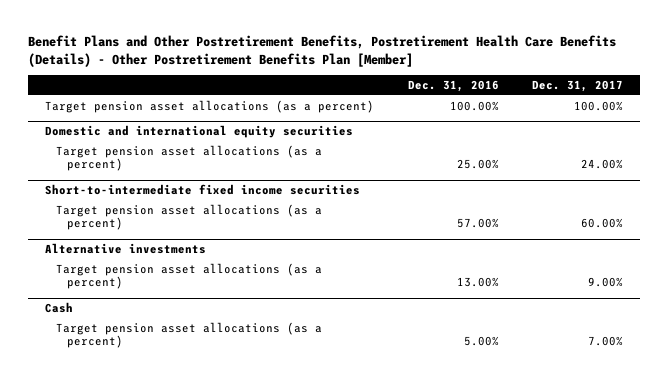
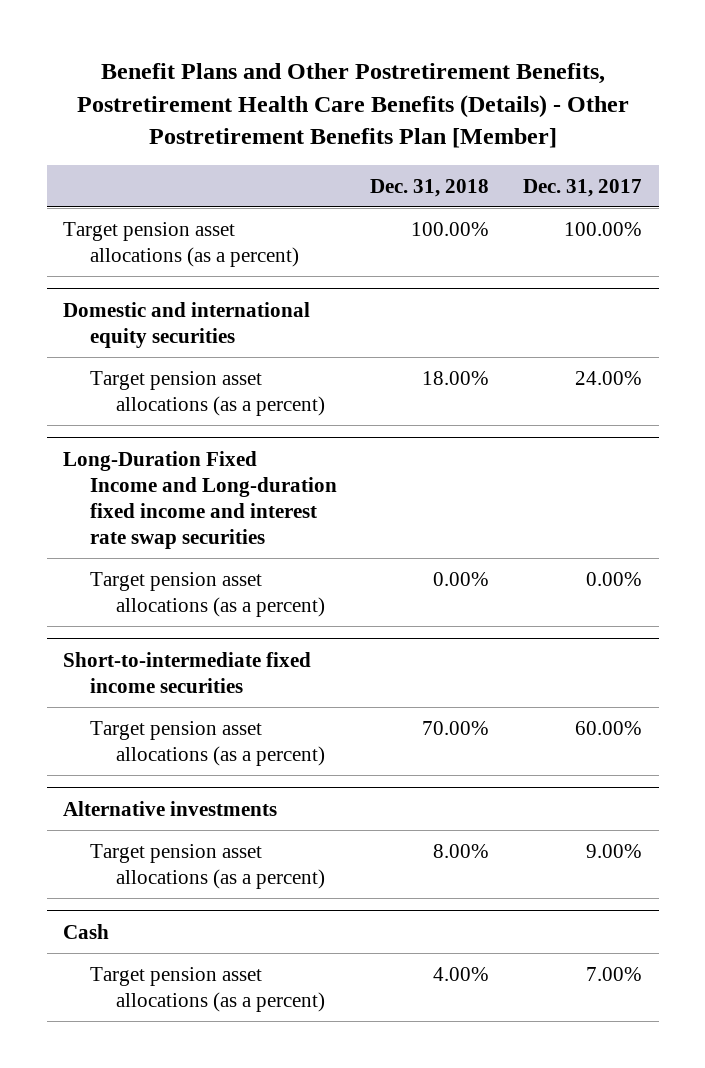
[407,79,499,92] Dec. 31, 2016 -> none
none -> [370,178,490,197] Dec. 31, 2018
none -> [63,450,337,549] Long-Duration Fixed Income and Long-duration fixed income and interest rate swap securities
none -> [89,571,326,617] Target pension asset allocations (as a percent)

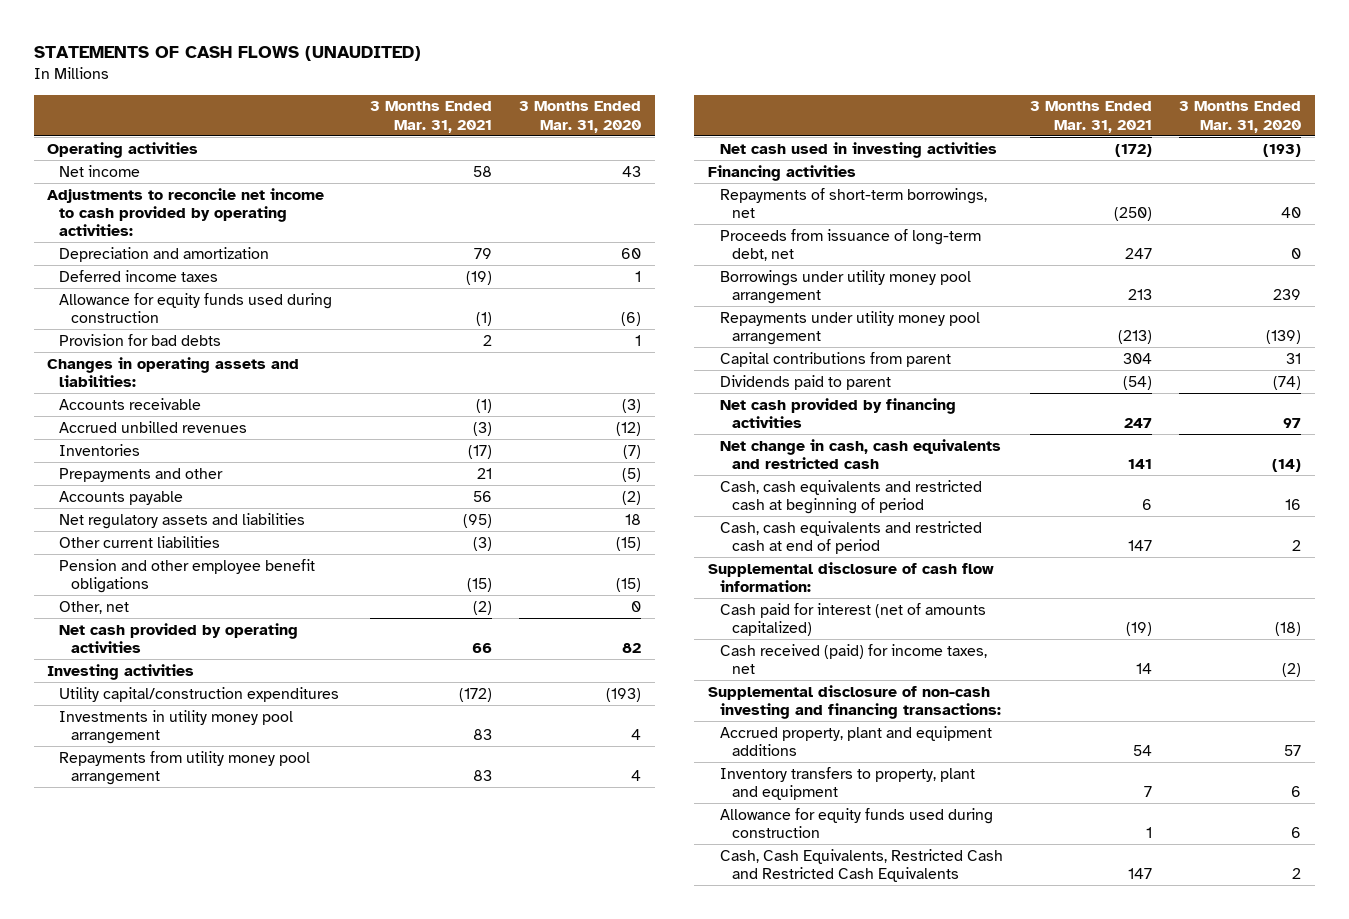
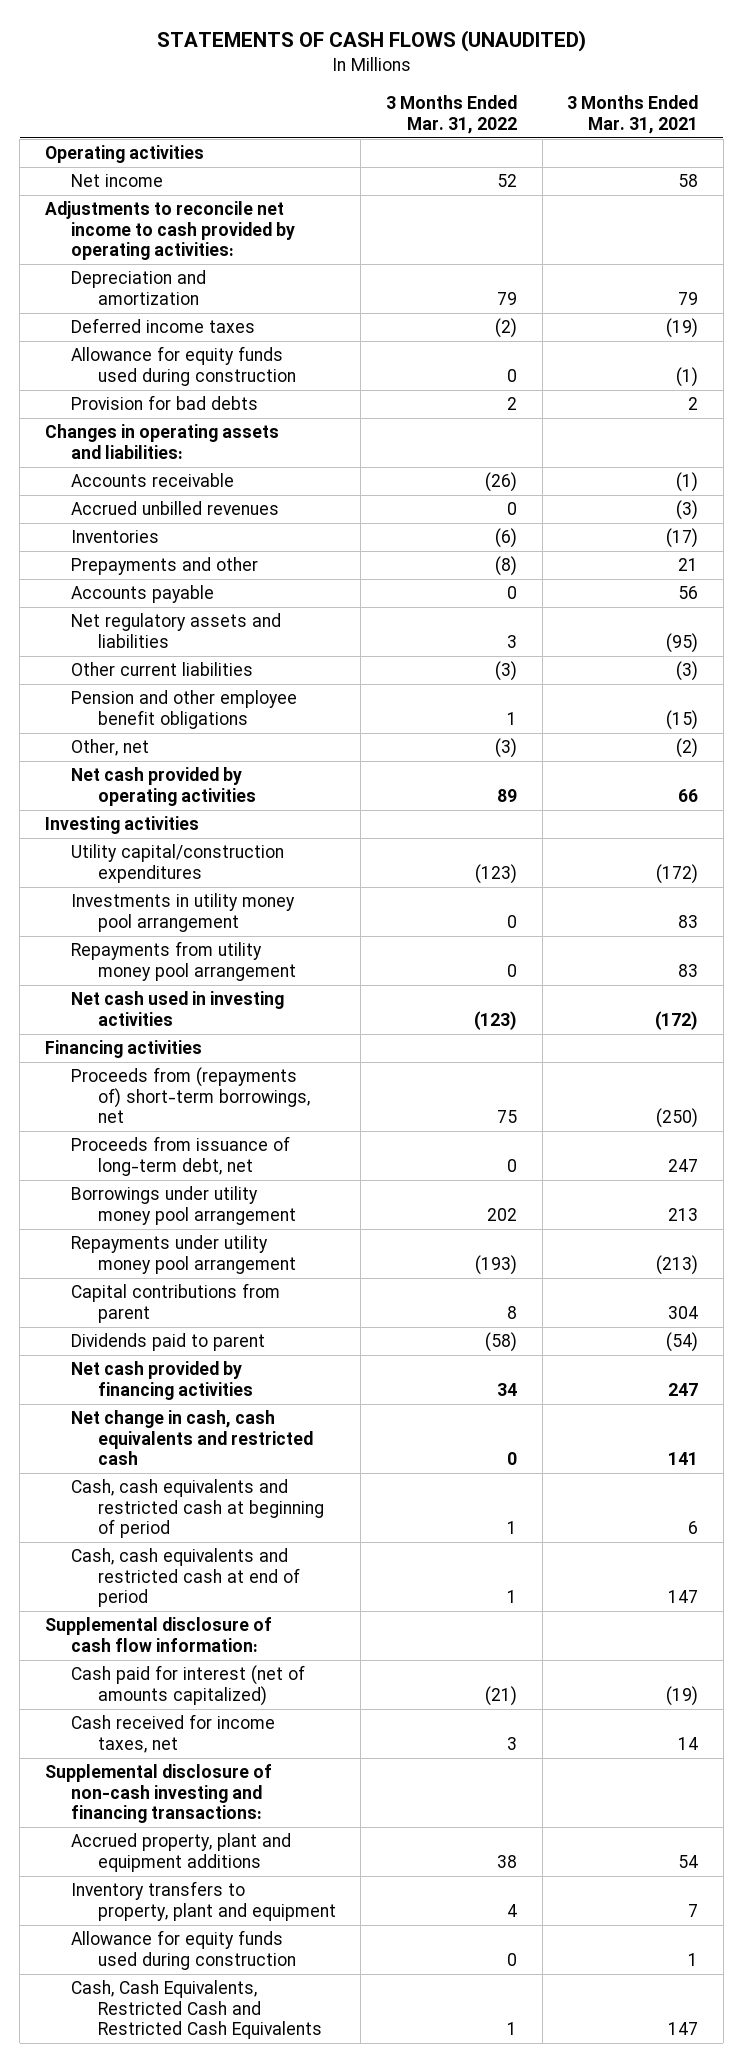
[519,101,642,133] 3 Months Ended Mar. 31, 2020 -> none
none -> [386,95,518,134] 3 Months Ended Mar. 31, 2022
[719,187,987,218] Repayments of short-term borrowings, net -> [71,1067,310,1124] Proceeds from (repayments of) short-term borrowings, net
[719,643,987,674] Cash received (paid) for income taxes, net -> [71,1714,276,1753] Cash received for income taxes, net

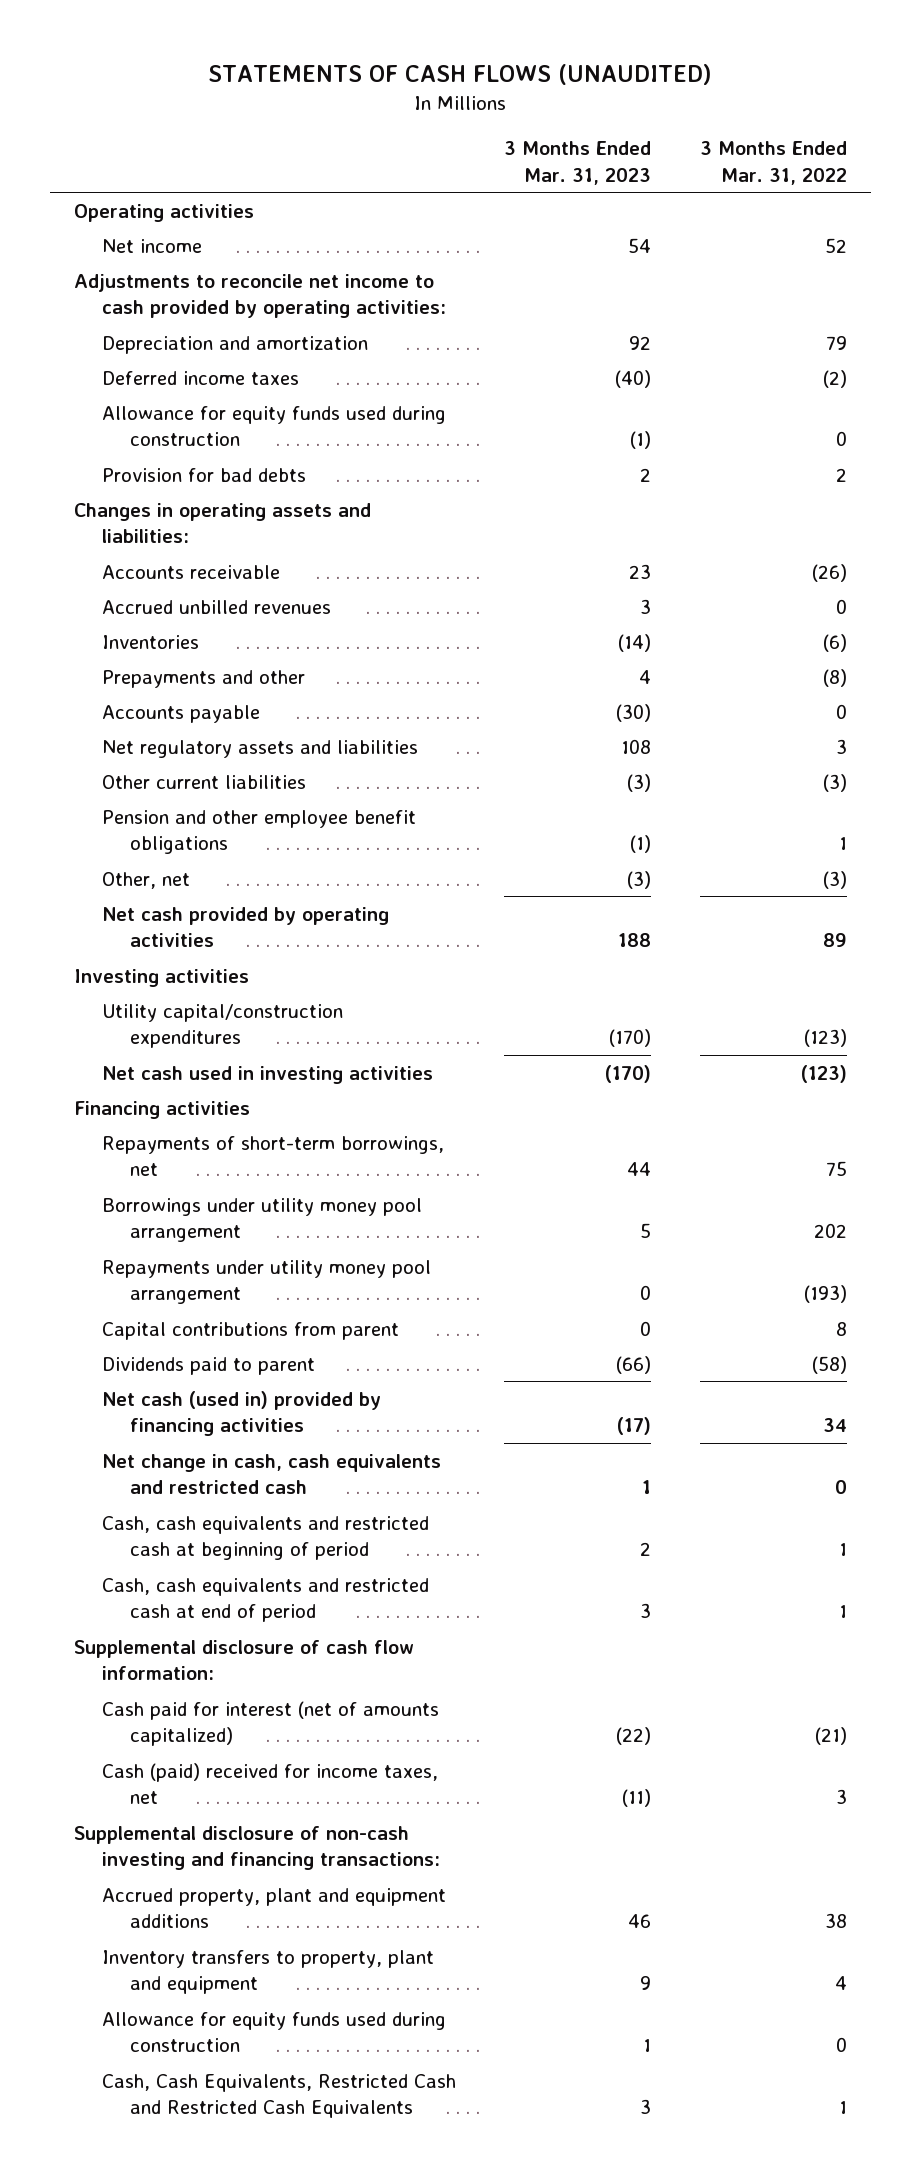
[567,95,699,134] 3 Months Ended Mar. 31, 2021 -> none
none -> [504,141,652,185] 3 Months Ended Mar. 31, 2023
[71,893,296,932] Investments in utility money pool arrangement -> none
[71,941,296,981] Repayments from utility money pool arrangement -> none
[71,1136,291,1176] Proceeds from issuance of long-term debt, net -> none
[71,1067,310,1124] Proceeds from (repayments of) short-term borrowings, net -> [102,1135,445,1177] Repayments of short-term borrowings, net
[71,1361,253,1400] Net cash provided by financing activities -> [102,1390,382,1437] Net cash (used in) provided by financing activities
[71,1714,276,1753] Cash received for income taxes, net -> [102,1762,439,1805] Cash (paid) received for income taxes, net

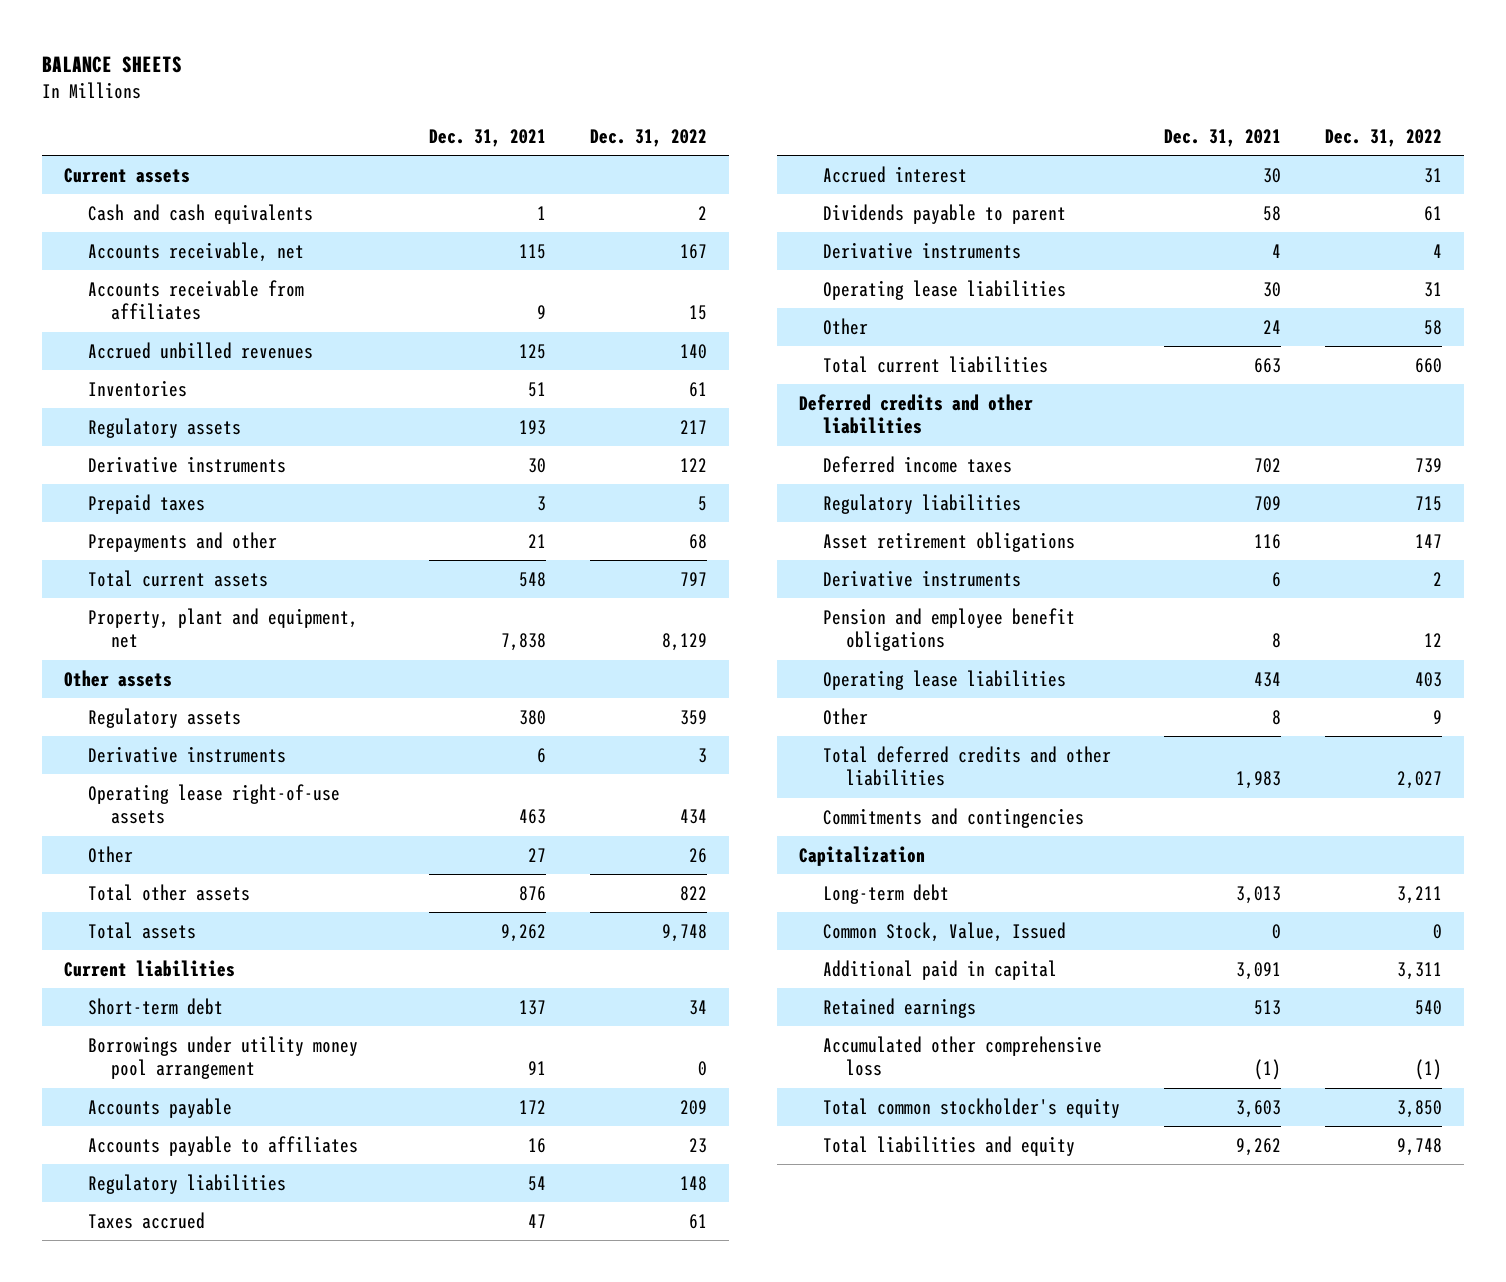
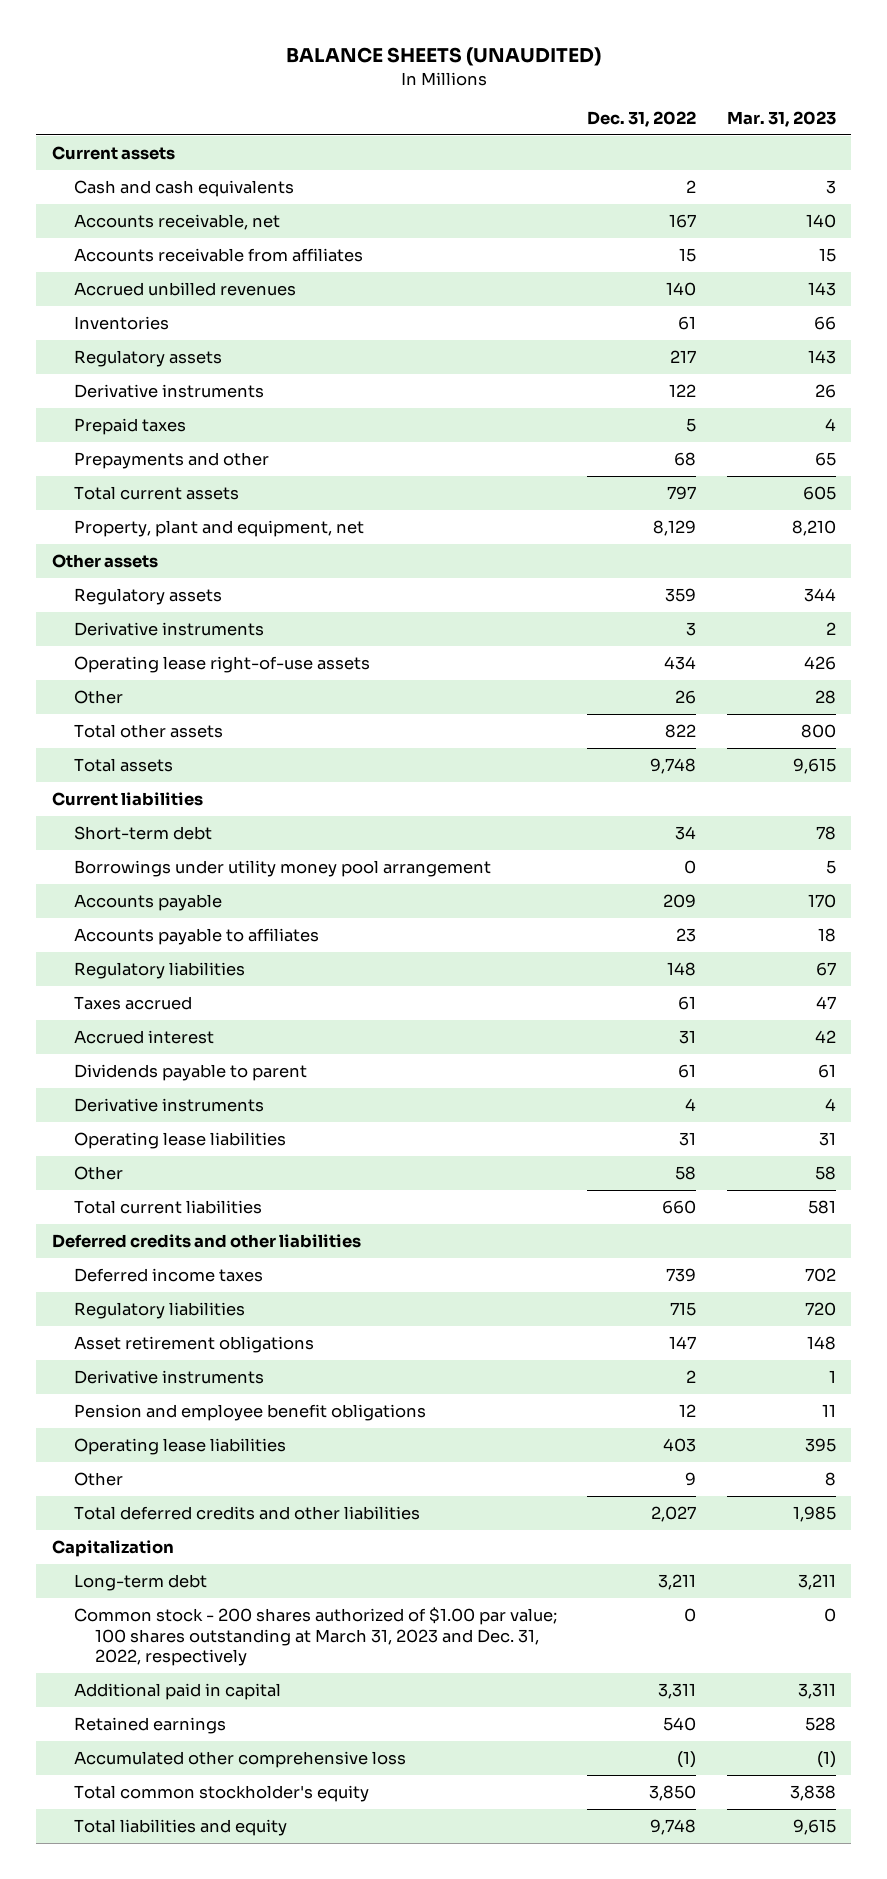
[42,56,183,74] BALANCE SHEETS -> [285,47,601,67] BALANCE SHEETS (UNAUDITED)
[428,129,546,148] Dec. 31, 2021 -> none
none -> [726,110,836,127] Mar. 31, 2023
[822,807,1084,828] Commitments and contingencies -> none
[822,921,1066,942] Common Stock, Value, Issued -> [73,1606,557,1667] Common stock - 200 shares authorized of $1.00 par value; 100 shares outstanding at March 31, 2023 and Dec. 31, 2022, respectively

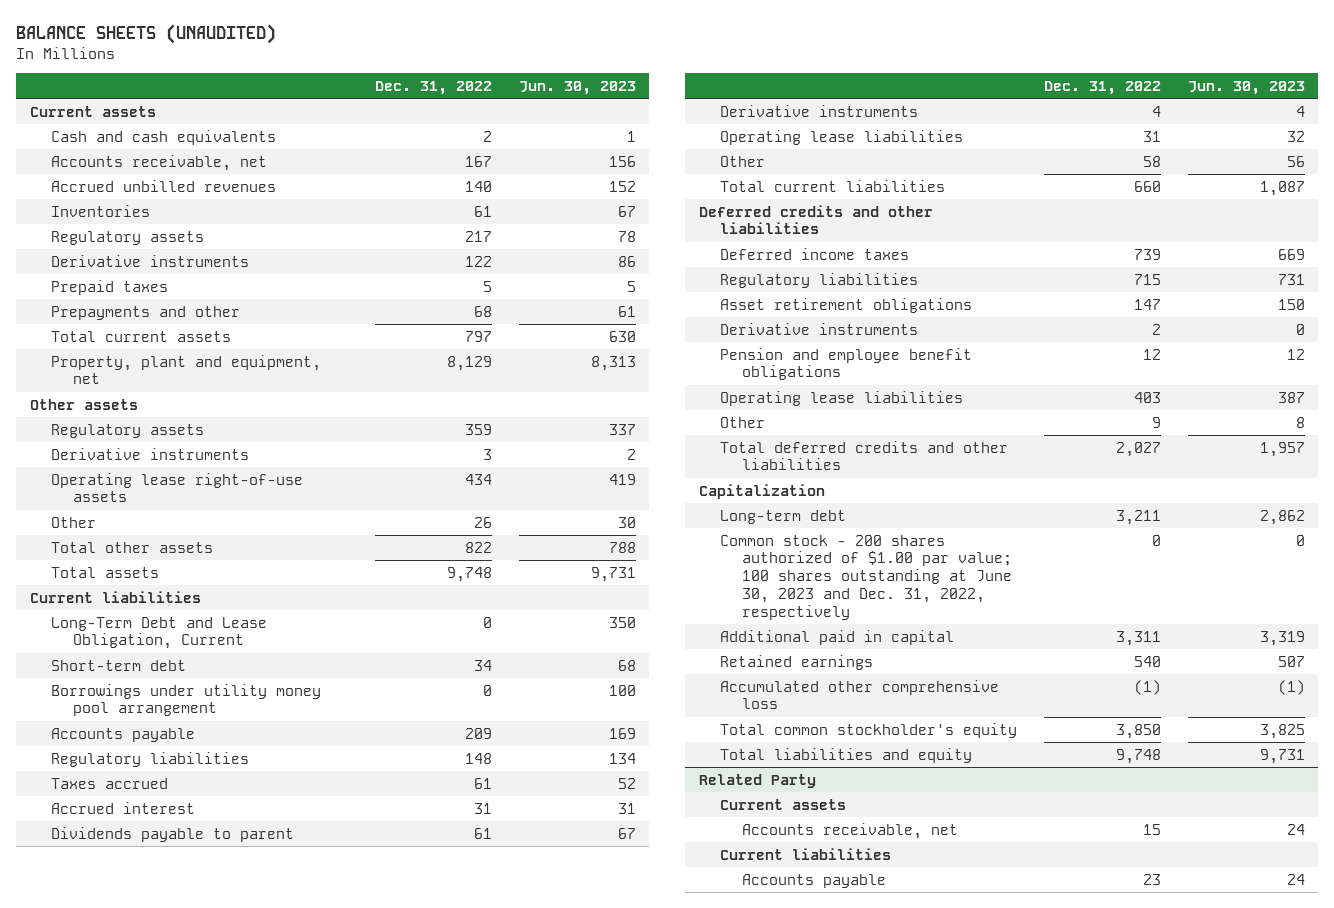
[726,110,836,127] Mar. 31, 2023 -> none
none -> [518,80,636,95] Jun. 30, 2023
[73,247,363,262] Accounts receivable from affiliates -> none
none -> [51,616,268,650] Long-Term Debt and Lease Obligation, Current
[73,927,319,945] Accounts payable to affiliates -> none
[73,1606,557,1667] Common stock - 200 shares authorized of $1.00 par value; 100 shares outstanding at March 31, 2023 and Dec. 31, 2022, respectively -> [720,534,1013,620] Common stock - 200 shares authorized of $1.00 par value; 100 shares outstanding at June 30, 2023 and Dec. 31, 2022, respectively
none -> [698,773,816,788] Related Party
none -> [720,798,847,810] Current assets
none -> [742,822,959,839] Accounts receivable, net
none -> [720,847,892,860] Current liabilities
none -> [742,873,887,888] Accounts payable

